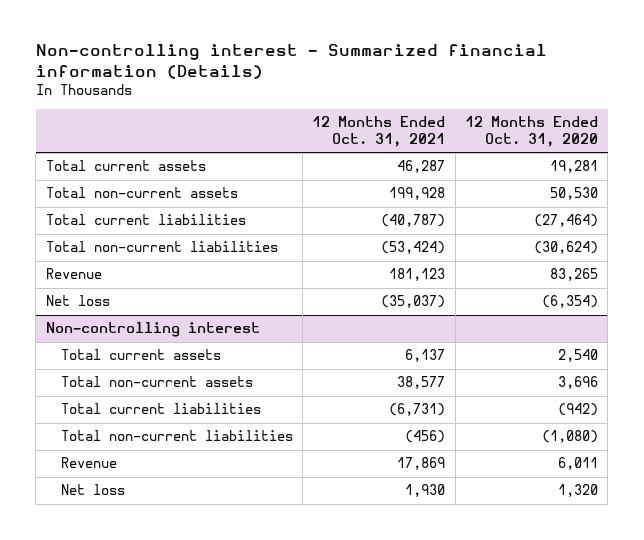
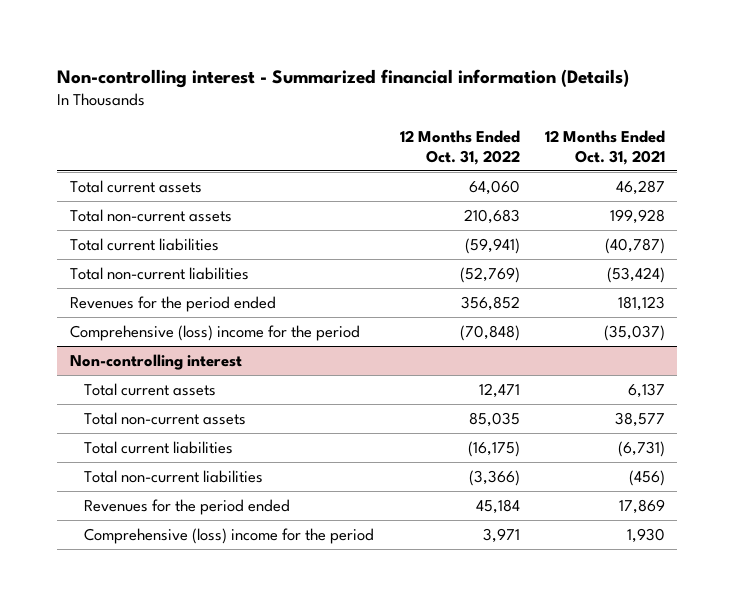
[465,115,599,148] 12 Months Ended Oct. 31, 2020 -> none
none -> [399,129,520,165] 12 Months Ended Oct. 31, 2022
[45,268,102,280] Revenue -> [69,295,276,312] Revenues for the period ended
[45,295,110,307] Net loss -> [69,324,360,341] Comprehensive (loss) income for the period
[60,457,117,469] Revenue -> [84,498,291,515] Revenues for the period ended
[60,484,125,496] Net loss -> [84,527,375,544] Comprehensive (loss) income for the period

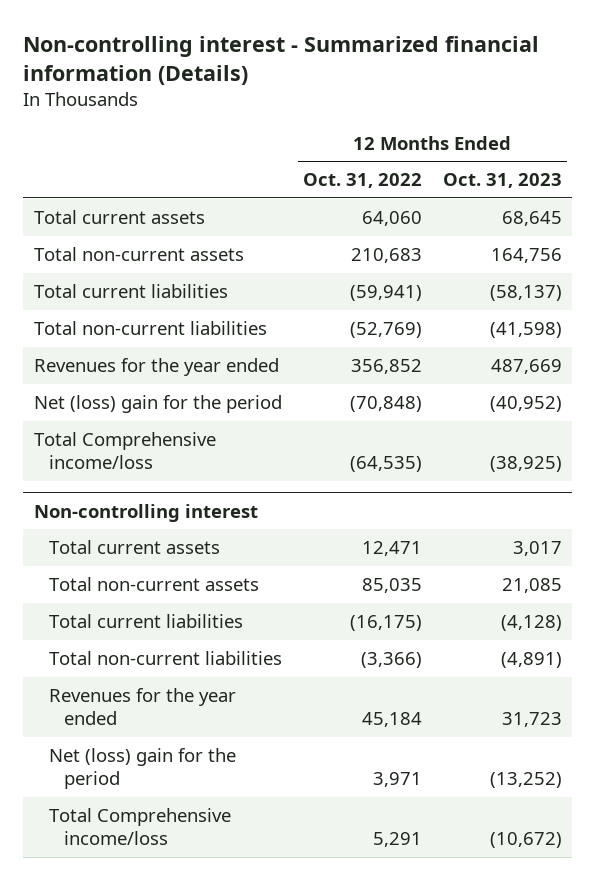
[544,129,665,165] 12 Months Ended Oct. 31, 2021 -> none
none -> [442,173,562,189] Oct. 31, 2023
[69,295,276,312] Revenues for the period ended -> [33,357,279,376] Revenues for the year ended
[69,324,360,341] Comprehensive (loss) income for the period -> [33,394,282,413] Net (loss) gain for the period
none -> [33,431,216,470] Total Comprehensive income/loss
[84,498,291,515] Revenues for the period ended -> [48,687,236,726] Revenues for the year ended
[84,527,375,544] Comprehensive (loss) income for the period -> [48,747,236,790] Net (loss) gain for the period
none -> [48,807,231,846] Total Comprehensive income/loss

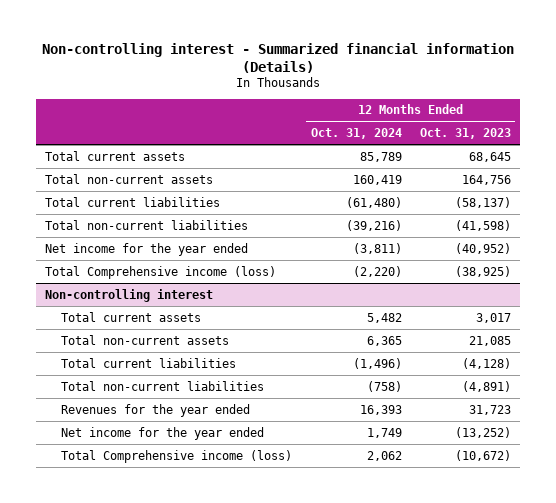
[302,173,422,189] Oct. 31, 2022 -> none
none -> [310,128,402,140] Oct. 31, 2024
[33,357,279,376] Revenues for the year ended -> none
[33,394,282,413] Net (loss) gain for the period -> [44,242,248,256] Net income for the year ended
[33,431,216,470] Total Comprehensive income/loss -> [44,265,276,279] Total Comprehensive income (loss)
[48,747,236,790] Net (loss) gain for the period -> [61,426,265,440] Net income for the year ended
[48,807,231,846] Total Comprehensive income/loss -> [61,449,293,463] Total Comprehensive income (loss)

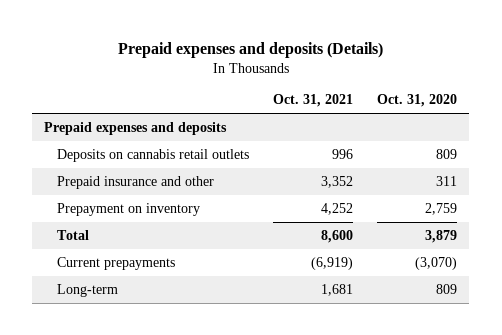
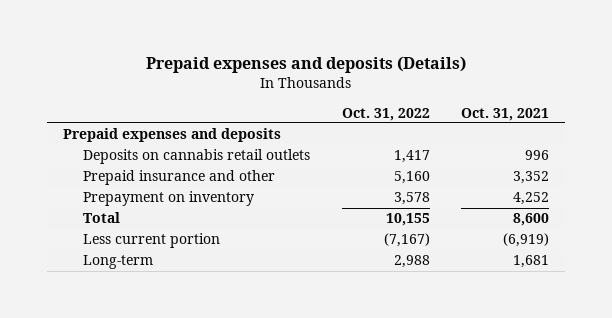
[377,94,458,108] Oct. 31, 2020 -> none
none -> [341,107,430,121] Oct. 31, 2022
[56,256,175,270] Current prepayments -> [82,233,220,249] Less current portion

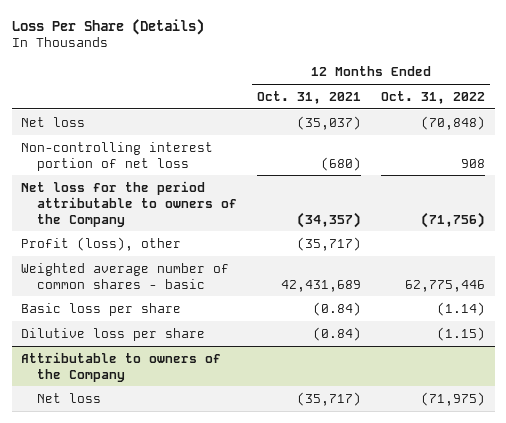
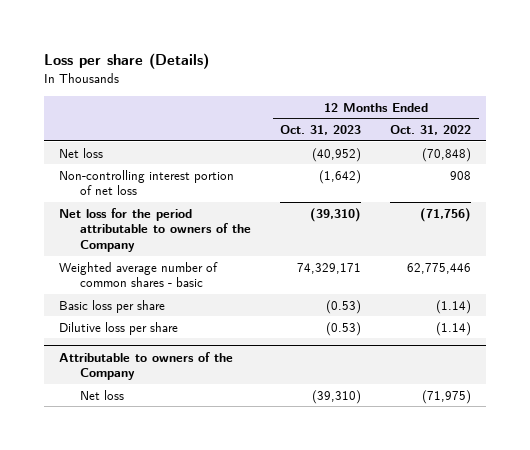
[11,18,204,35] Loss Per Share (Details) -> [44,52,210,69] Loss per share (Details)
[256,90,361,104] Oct. 31, 2021 -> none
none -> [280,124,362,135] Oct. 31, 2023
[21,236,182,251] Profit (loss), other -> none
[436,326,485,341] (1.15) -> [436,321,472,336] (1.14)

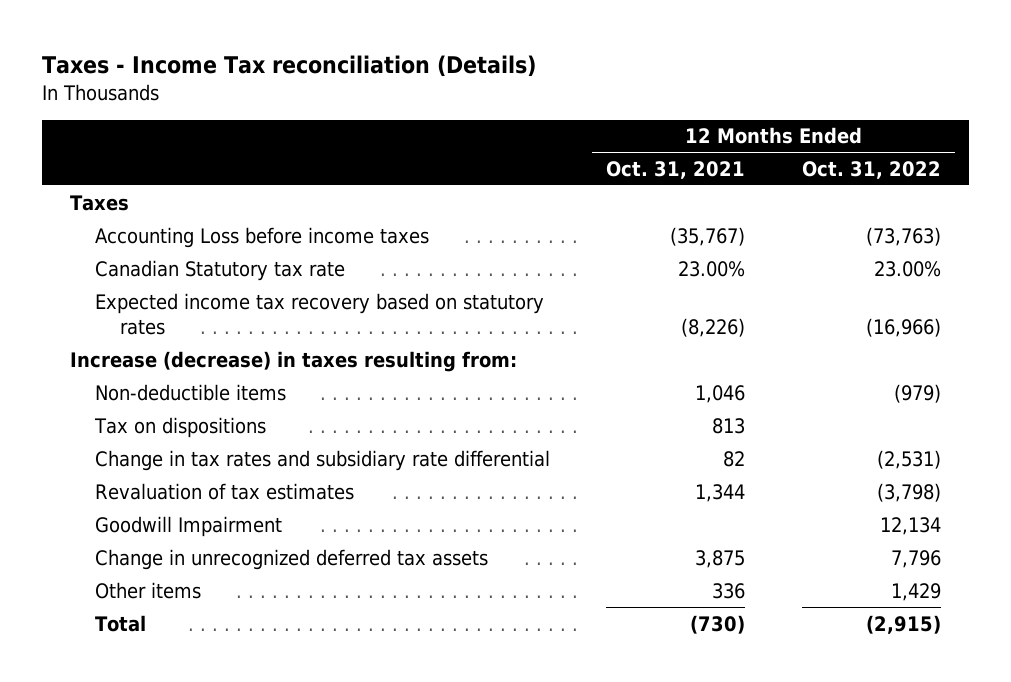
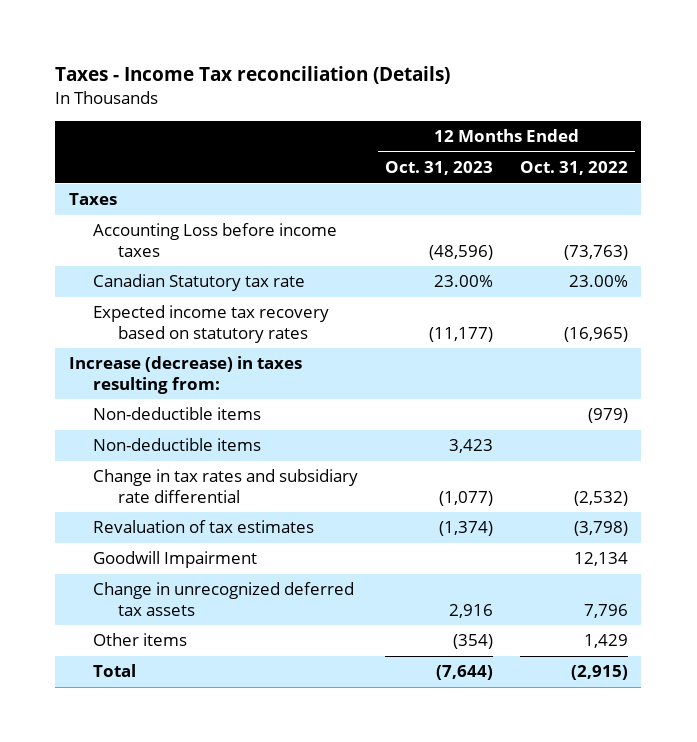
[606,160,746,179] Oct. 31, 2021 -> none
none -> [385,161,494,176] Oct. 31, 2023
[866,318,942,338] (16,966) -> [563,326,628,342] (16,965)
[93,416,266,438] Tax on dispositions -> none
none -> [93,438,262,452] Non-deductible items
[877,449,942,469] (2,531) -> [573,490,628,506] (2,532)

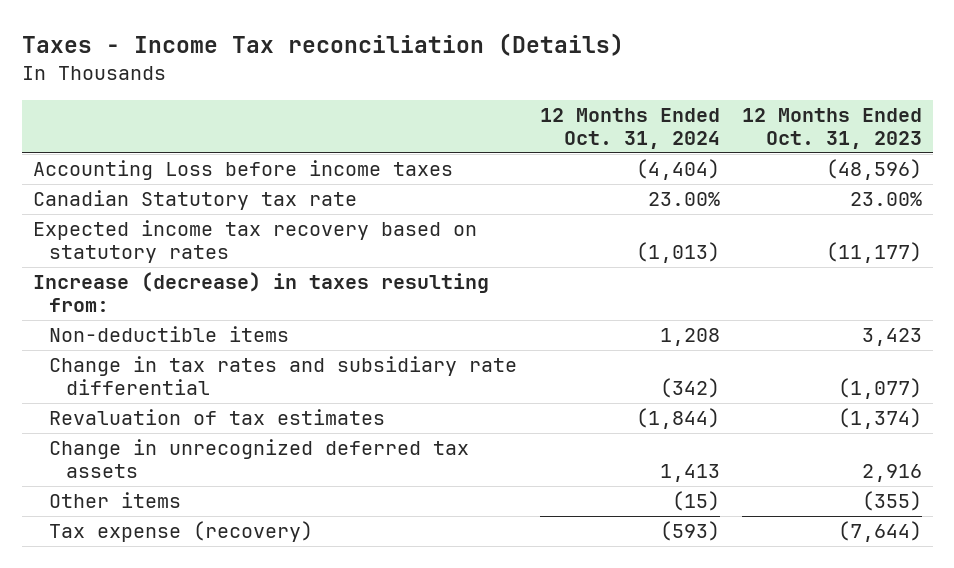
[519,161,628,176] Oct. 31, 2022 -> none
none -> [539,107,720,150] 12 Months Ended Oct. 31, 2024
[68,193,117,206] Taxes -> none
[93,407,262,421] Non-deductible items -> none
[93,551,258,569] Goodwill Impairment -> none
[453,634,494,650] (354) -> [861,491,922,512] (355)
[93,664,137,678] Total -> [49,521,314,543] Tax expense (recovery)

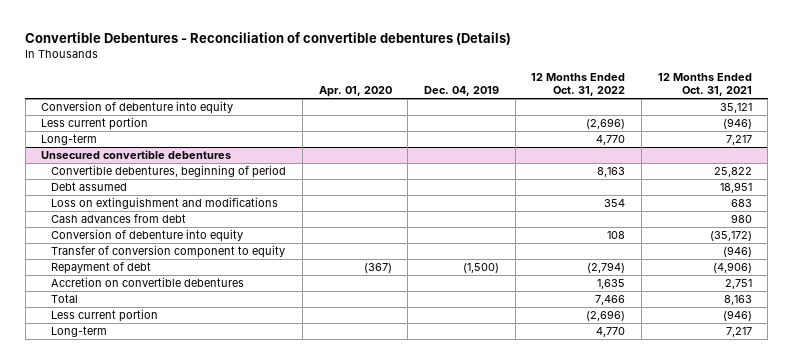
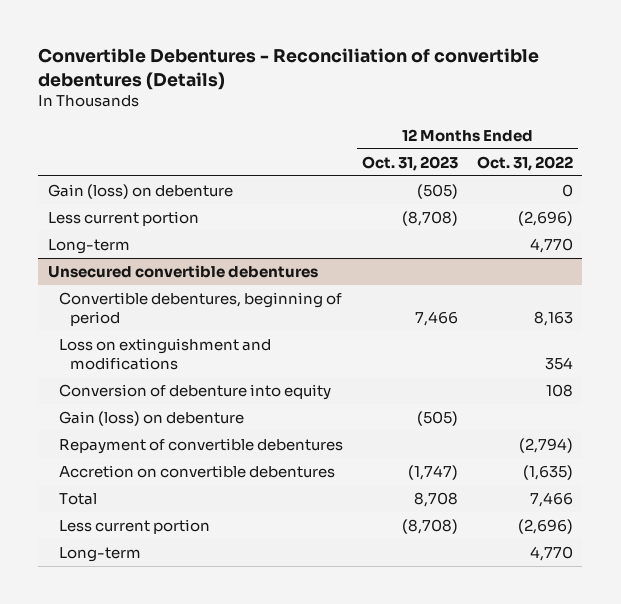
[318,86,392,98] Apr. 01, 2020 -> none
[424,86,500,97] Dec. 04, 2019 -> none
[657,73,752,97] 12 Months Ended Oct. 31, 2021 -> none
none -> [362,155,459,171] Oct. 31, 2023
[41,101,234,115] Conversion of debenture into equity -> none
none -> [47,184,233,200] Gain (loss) on debenture
[51,182,128,192] Debt assumed -> none
[51,214,187,224] Cash advances from debt -> none
[51,245,286,259] Transfer of conversion component to equity -> none
none -> [59,411,245,427] Gain (loss) on debenture
[51,262,152,275] Repayment of debt -> [59,438,344,455] Repayment of convertible debentures
[597,279,626,290] 1,635 -> [523,465,574,481] (1,635)

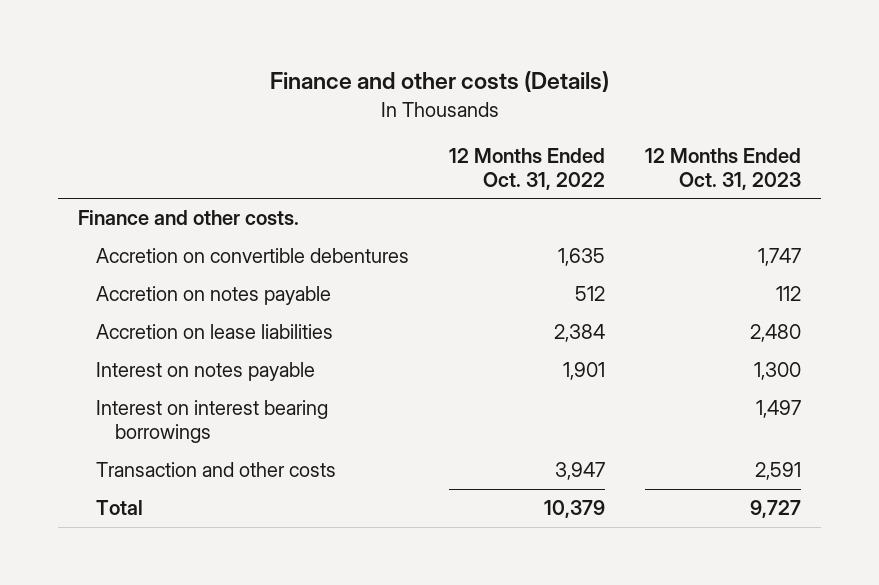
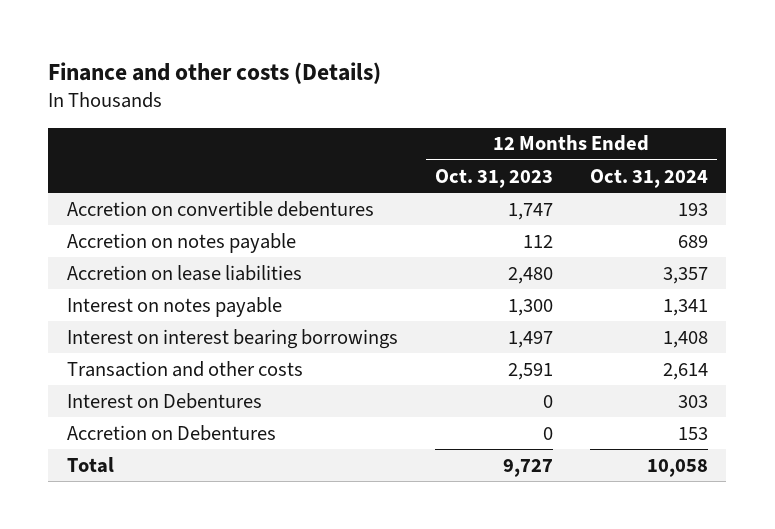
[449,147,606,190] 12 Months Ended Oct. 31, 2022 -> none
none -> [589,168,708,188] Oct. 31, 2024
[78,210,300,226] Finance and other costs. -> none
none -> [66,392,262,409] Interest on Debentures
none -> [66,424,276,441] Accretion on Debentures

